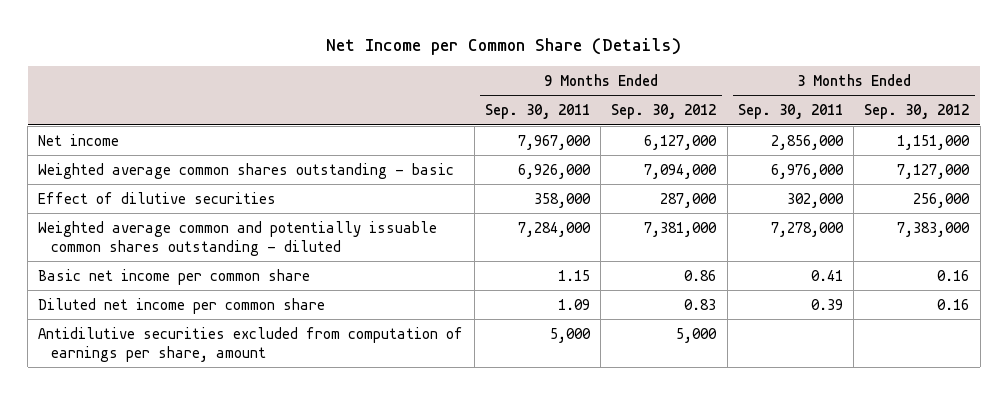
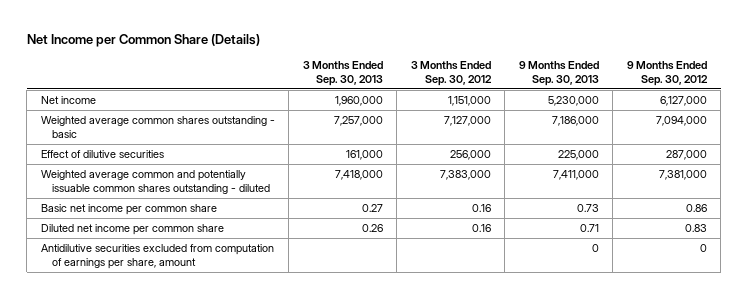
[484,104,590,120] Sep. 30, 2011 -> none
[737,104,843,120] Sep. 30, 2011 -> none
none -> [302,60,383,87] 3 Months Ended Sep. 30, 2013
none -> [518,60,599,87] 9 Months Ended Sep. 30, 2013
[676,327,718,343] 5,000 -> [699,243,707,252] 0

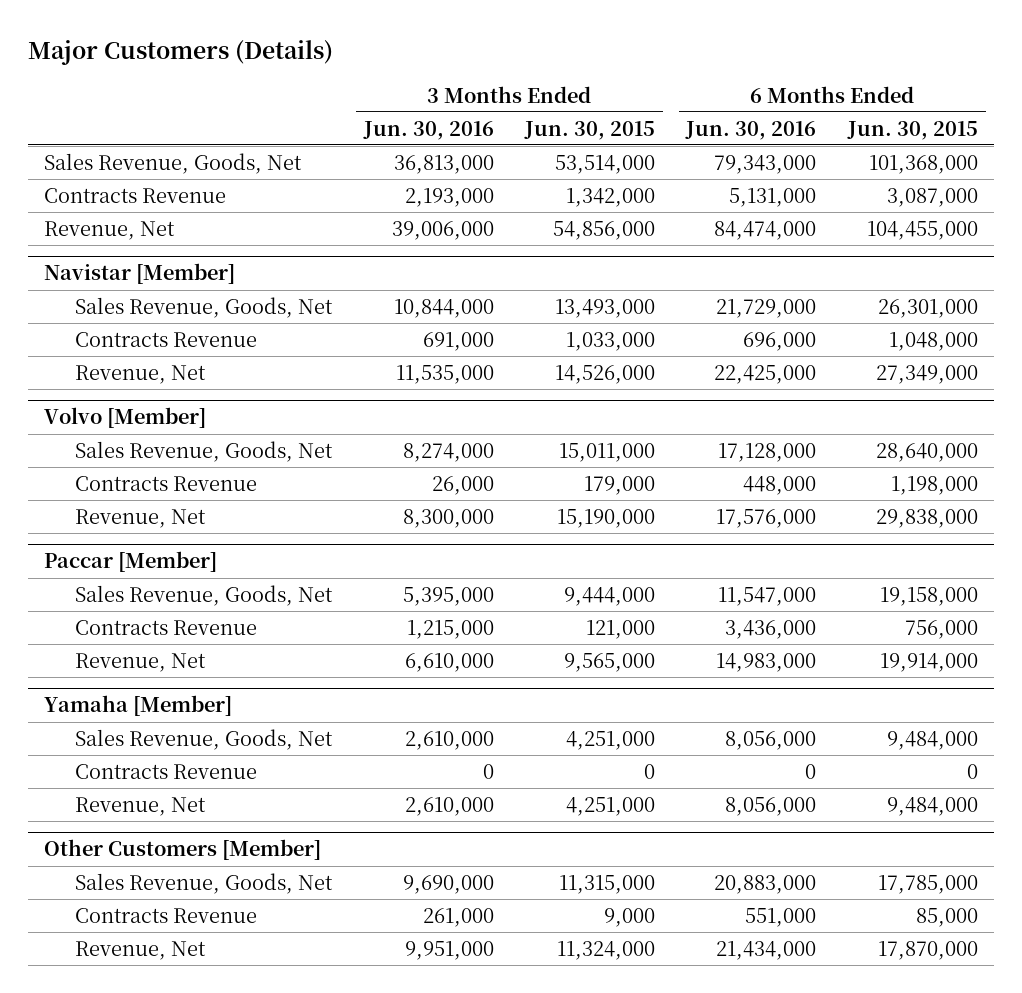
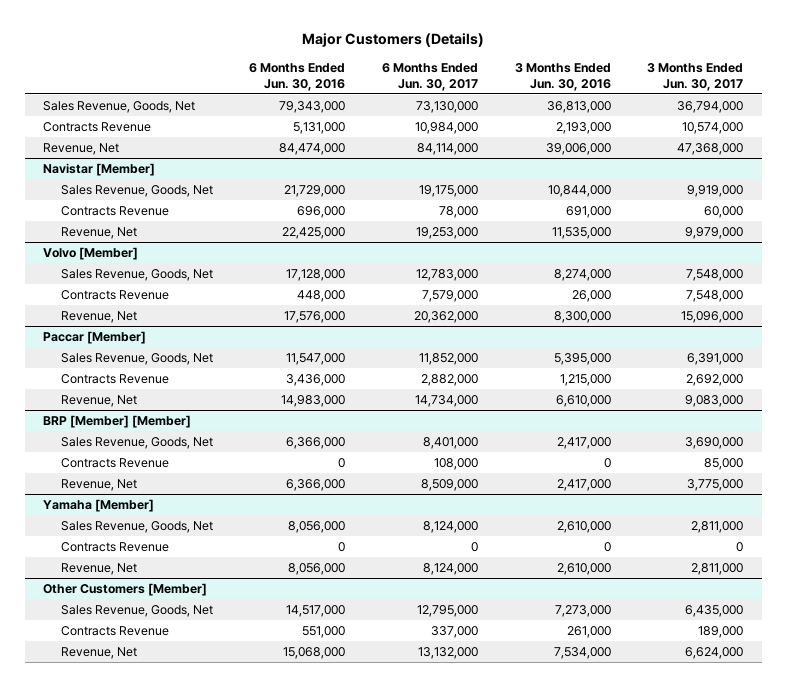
[524,120,656,140] Jun. 30, 2015 -> none
[846,120,978,140] Jun. 30, 2015 -> none
none -> [382,62,479,91] 6 Months Ended Jun. 30, 2017
none -> [647,62,744,91] 3 Months Ended Jun. 30, 2017
none -> [42,414,191,428] BRP [Member] [Member]
none -> [60,436,213,449] Sales Revenue, Goods, Net
none -> [60,457,169,468] Contracts Revenue
none -> [60,478,137,491] Revenue, Net
[402,874,494,894] 9,690,000 -> [554,604,611,617] 7,273,000
[714,874,817,894] 20,883,000 -> [286,604,346,617] 14,517,000
[404,940,494,960] 9,951,000 -> [553,646,611,659] 7,534,000
[716,940,817,960] 21,434,000 -> [283,646,346,659] 15,068,000

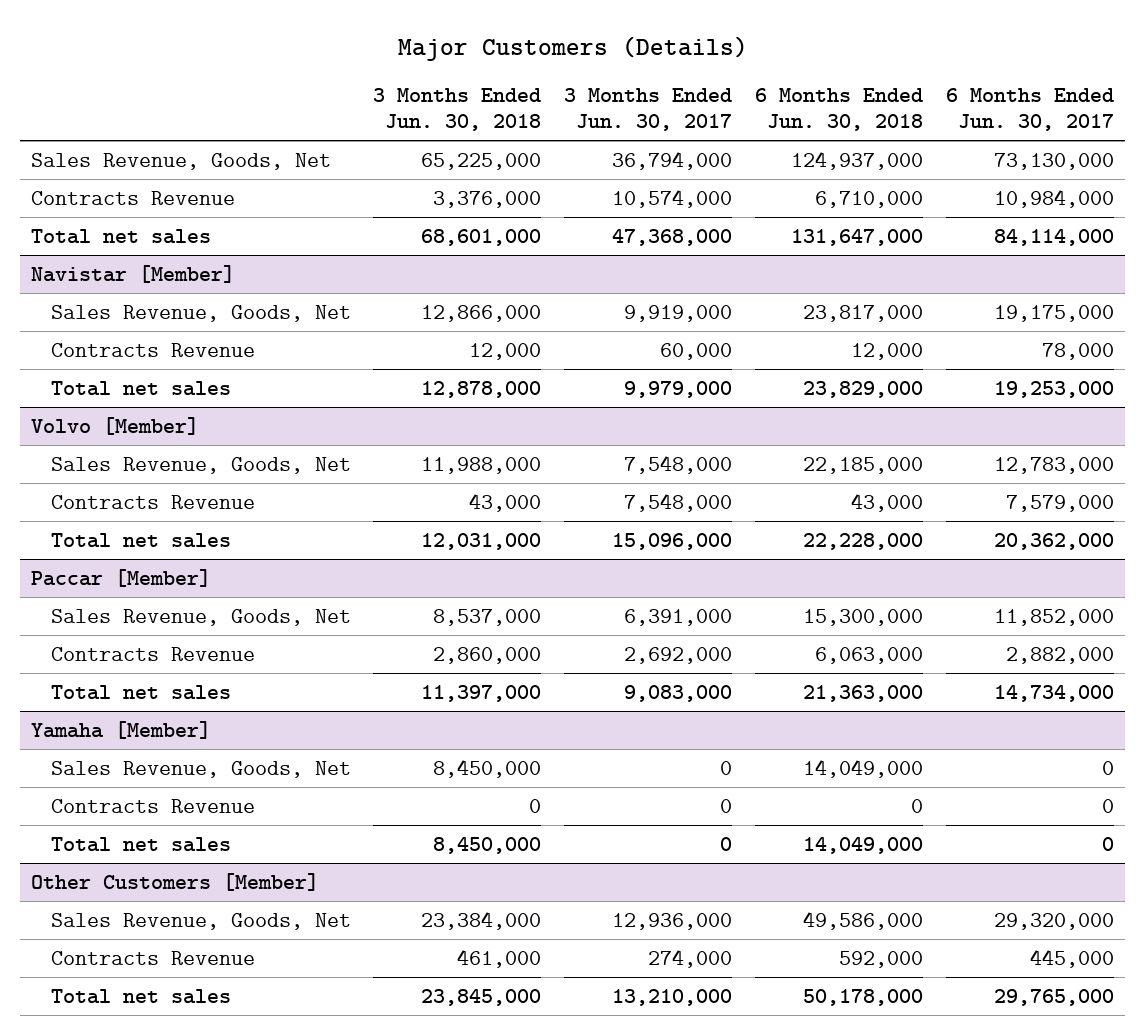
[249,62,346,91] 6 Months Ended Jun. 30, 2016 -> none
[514,62,611,91] 3 Months Ended Jun. 30, 2016 -> none
none -> [373,88,542,132] 3 Months Ended Jun. 30, 2018
none -> [755,88,924,132] 6 Months Ended Jun. 30, 2018
[42,142,119,155] Revenue, Net -> [31,228,212,244] Total net sales
[60,226,137,239] Revenue, Net -> [50,380,231,396] Total net sales
[60,310,137,323] Revenue, Net -> [50,532,231,548] Total net sales
[42,414,191,428] BRP [Member] [Member] -> none
[60,436,213,449] Sales Revenue, Goods, Net -> none
[60,457,169,468] Contracts Revenue -> none
[60,478,137,491] Revenue, Net -> none
[60,394,137,407] Revenue, Net -> [50,684,231,700] Total net sales
[423,520,479,533] 8,124,000 -> [1102,760,1115,775] 0
[691,520,744,533] 2,811,000 -> [720,760,733,775] 0
[60,562,137,575] Revenue, Net -> [50,836,231,852] Total net sales
[423,562,479,575] 8,124,000 -> [1102,836,1115,851] 0
[691,562,744,575] 2,811,000 -> [720,836,733,851] 0
[417,604,479,617] 12,795,000 -> [994,912,1115,930] 29,320,000
[685,604,744,617] 6,435,000 -> [612,912,733,930] 12,936,000
[431,625,479,638] 337,000 -> [1030,948,1115,968] 445,000
[698,625,744,638] 189,000 -> [648,948,733,968] 274,000
[60,646,137,659] Revenue, Net -> [50,988,231,1004] Total net sales
[418,646,479,659] 13,132,000 -> [994,988,1115,1006] 29,765,000
[685,646,744,659] 6,624,000 -> [612,988,733,1006] 13,210,000

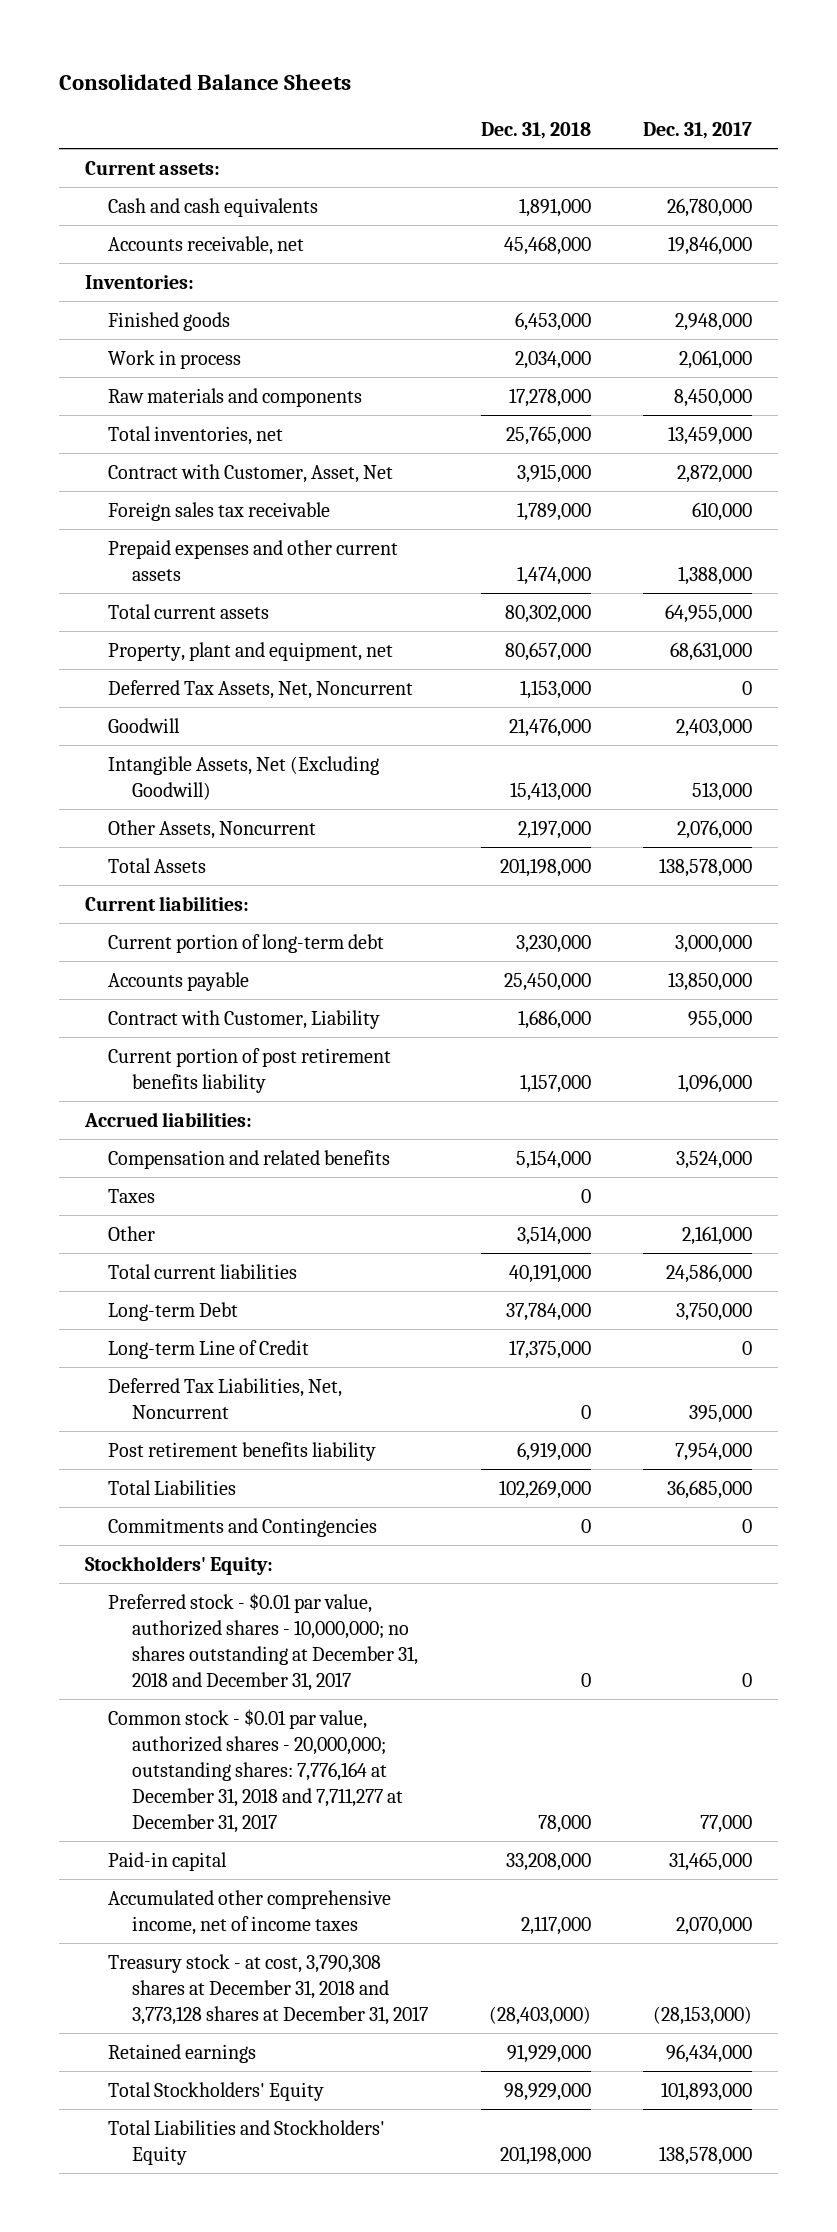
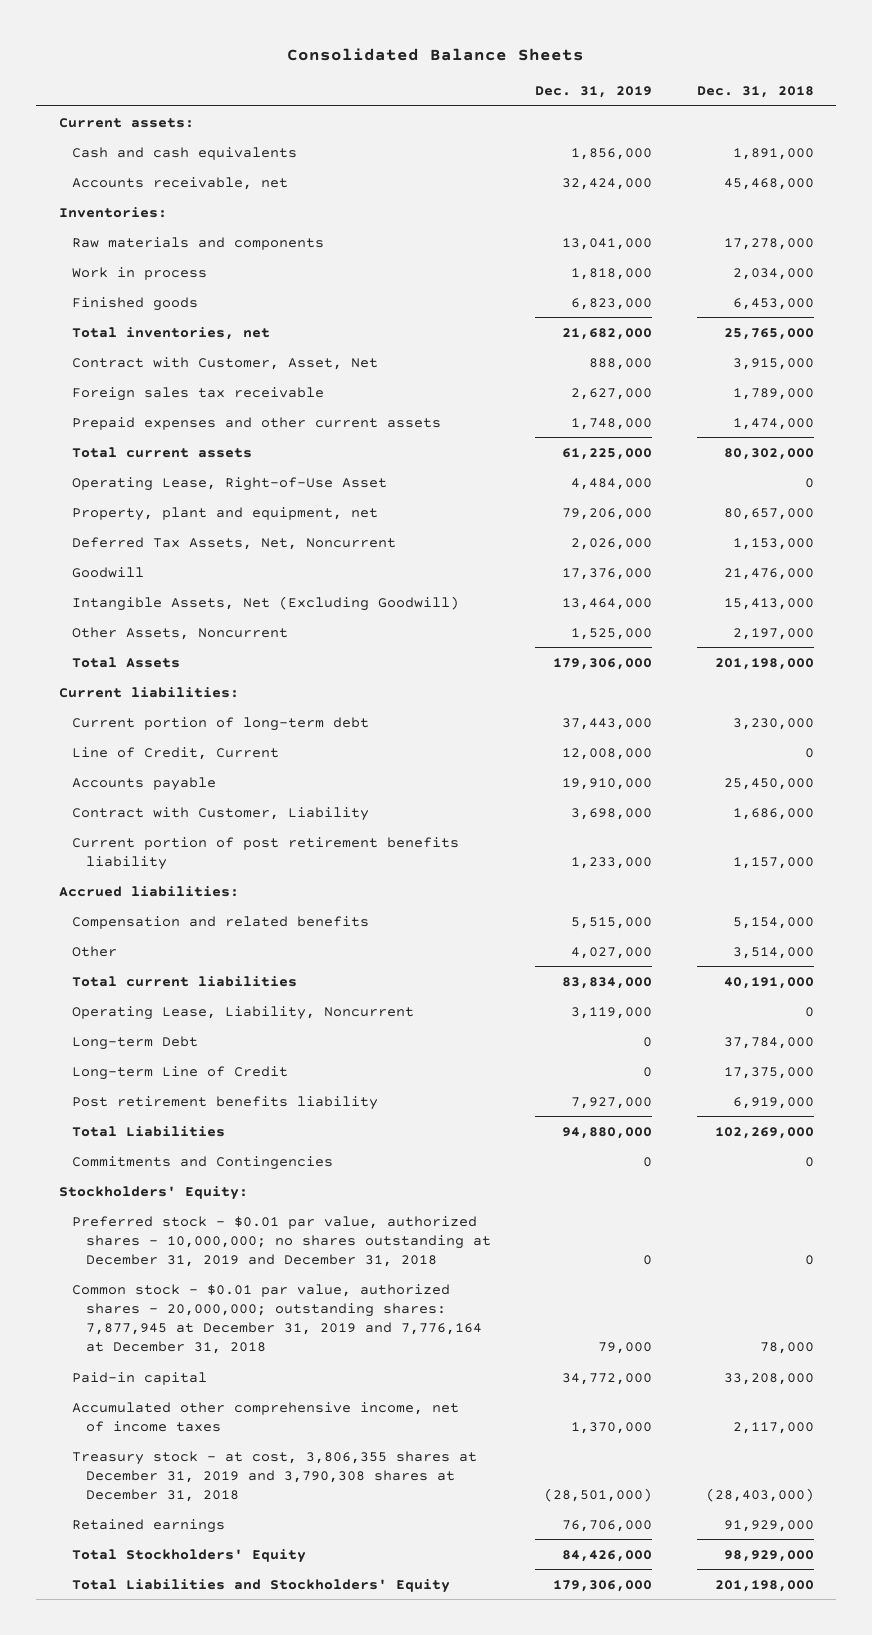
[643,122,753,140] Dec. 31, 2017 -> none
none -> [535,85,653,98] Dec. 31, 2019
[108,349,242,369] Work in process -> [72,266,208,280] Work in process
[108,311,231,331] Finished goods -> [72,296,199,311] Finished goods
none -> [72,476,388,491] Operating Lease, Right-of-Use Asset
none -> [72,746,280,760] Line of Credit, Current
[108,1188,156,1203] Taxes -> none
none -> [72,1005,415,1020] Operating Lease, Liability, Noncurrent
[108,1377,343,1419] Deferred Tax Liabilities, Net, Noncurrent -> none
[108,1592,419,1691] Preferred stock - $0.01 par value, authorized shares - 10,000,000; no shares outstanding at December 31, 2018 and December 31, 2017 -> [72,1215,491,1267] Preferred stock - $0.01 par value, authorized shares - 10,000,000; no shares outstanding at December 31, 2019 and December 31, 2018
[108,1708,404,1833] Common stock - $0.01 par value, authorized shares - 20,000,000; outstanding shares: 7,776,164 at December 31, 2018 and 7,711,277 at December 31, 2017 -> [72,1283,482,1354] Common stock - $0.01 par value, authorized shares - 20,000,000; outstanding shares: 7,877,945 at December 31, 2019 and 7,776,164 at December 31, 2018
[108,1953,429,2025] Treasury stock - at cost, 3,790,308 shares at December 31, 2018 and 3,773,128 shares at December 31, 2017 -> [72,1450,478,1502] Treasury stock - at cost, 3,806,355 shares at December 31, 2019 and 3,790,308 shares at December 31, 2018

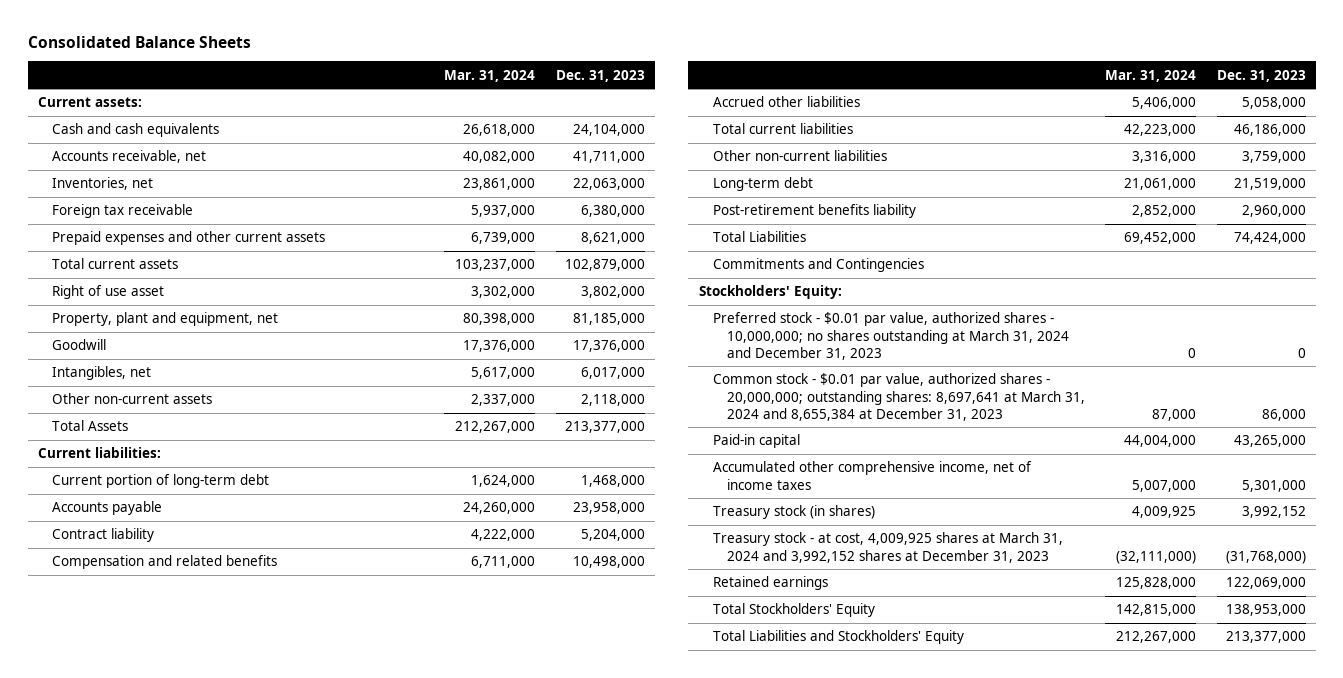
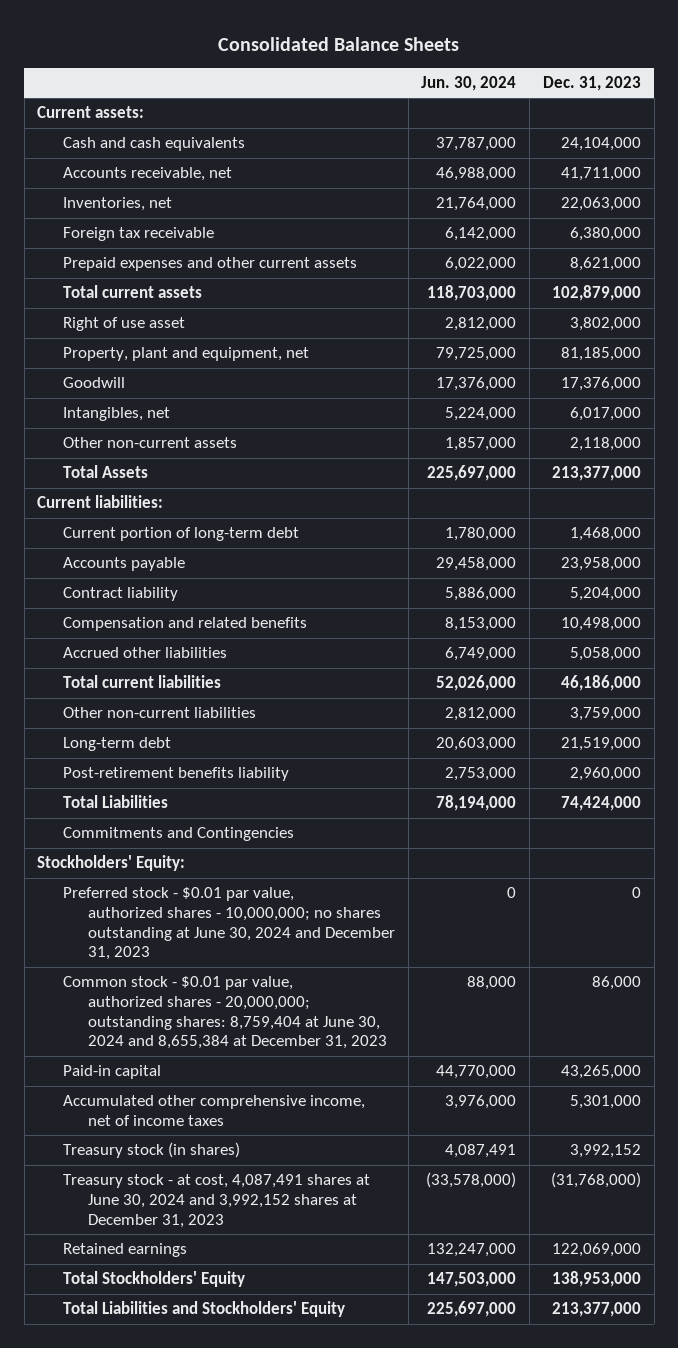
[444,69,536,82] Mar. 31, 2024 -> none
none -> [421,76,517,92] Jun. 30, 2024
[712,312,1069,360] Preferred stock - $0.01 par value, authorized shares - 10,000,000; no shares outstanding at March 31, 2024 and December 31, 2023 -> [62,887,395,961] Preferred stock - $0.01 par value, authorized shares - 10,000,000; no shares outstanding at June 30, 2024 and December 31, 2023
[712,373,1085,421] Common stock - $0.01 par value, authorized shares - 20,000,000; outstanding shares: 8,697,641 at March 31, 2024 and 8,655,384 at December 31, 2023 -> [62,976,387,1050] Common stock - $0.01 par value, authorized shares - 20,000,000; outstanding shares: 8,759,404 at June 30, 2024 and 8,655,384 at December 31, 2023
[712,532,1063,563] Treasury stock - at cost, 4,009,925 shares at March 31, 2024 and 3,992,152 shares at December 31, 2023 -> [62,1174,370,1228] Treasury stock - at cost, 4,087,491 shares at June 30, 2024 and 3,992,152 shares at December 31, 2023

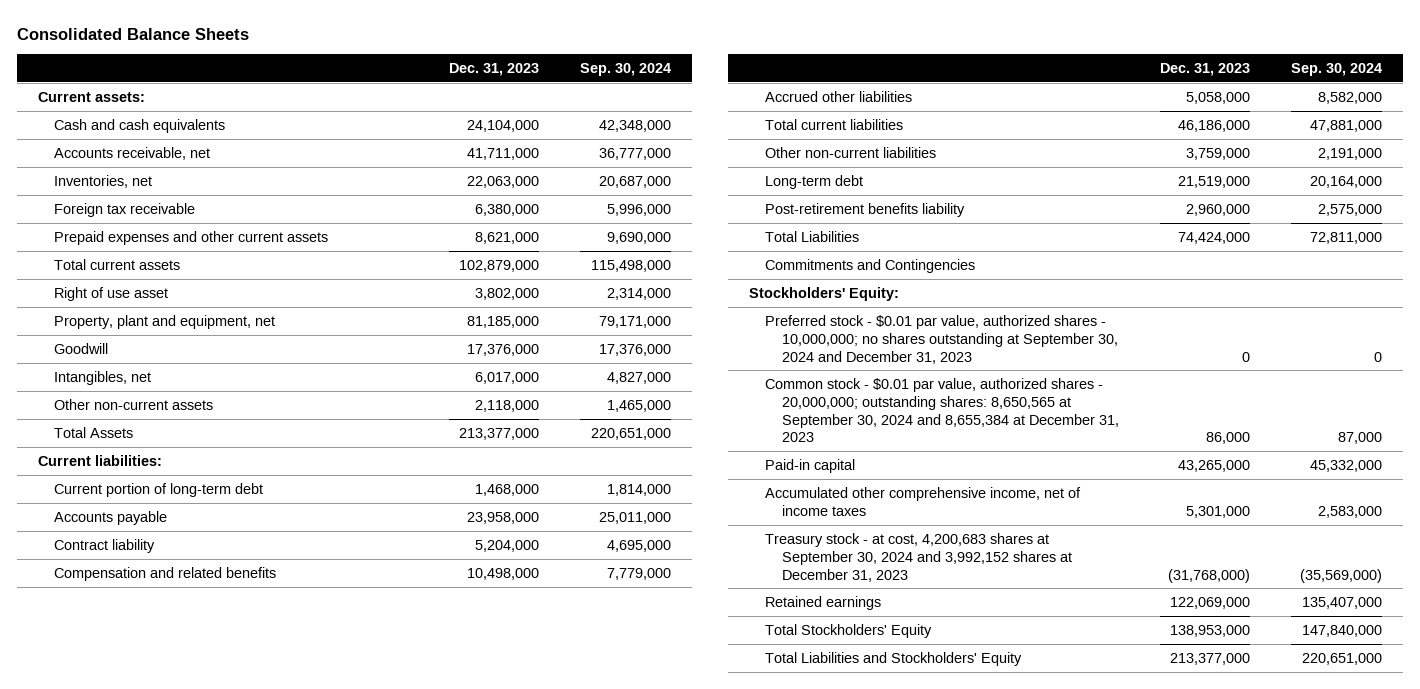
[421,76,517,92] Jun. 30, 2024 -> none
none -> [580,62,672,76] Sep. 30, 2024
[62,887,395,961] Preferred stock - $0.01 par value, authorized shares - 10,000,000; no shares outstanding at June 30, 2024 and December 31, 2023 -> [765,314,1118,364] Preferred stock - $0.01 par value, authorized shares - 10,000,000; no shares outstanding at September 30, 2024 and December 31, 2023
[62,976,387,1050] Common stock - $0.01 par value, authorized shares - 20,000,000; outstanding shares: 8,759,404 at June 30, 2024 and 8,655,384 at December 31, 2023 -> [765,377,1119,443] Common stock - $0.01 par value, authorized shares - 20,000,000; outstanding shares: 8,650,565 at September 30, 2024 and 8,655,384 at December 31, 2023
[62,1142,240,1159] Treasury stock (in shares) -> none
[62,1174,370,1228] Treasury stock - at cost, 4,087,491 shares at June 30, 2024 and 3,992,152 shares at December 31, 2023 -> [765,532,1072,582] Treasury stock - at cost, 4,200,683 shares at September 30, 2024 and 3,992,152 shares at December 31, 2023

